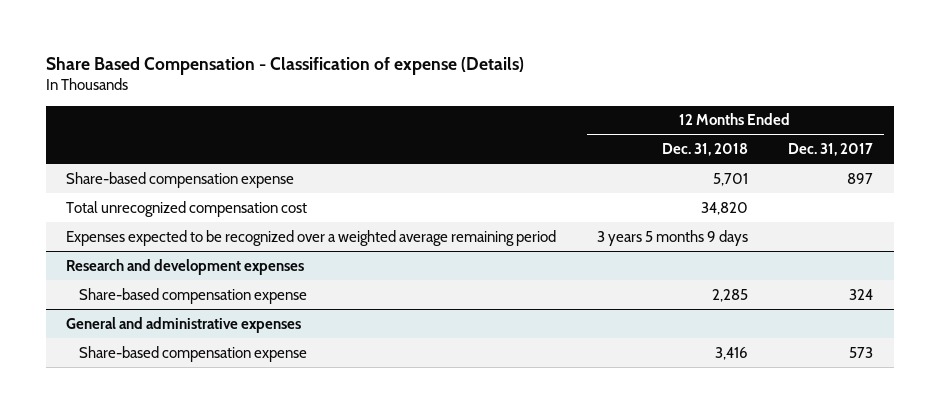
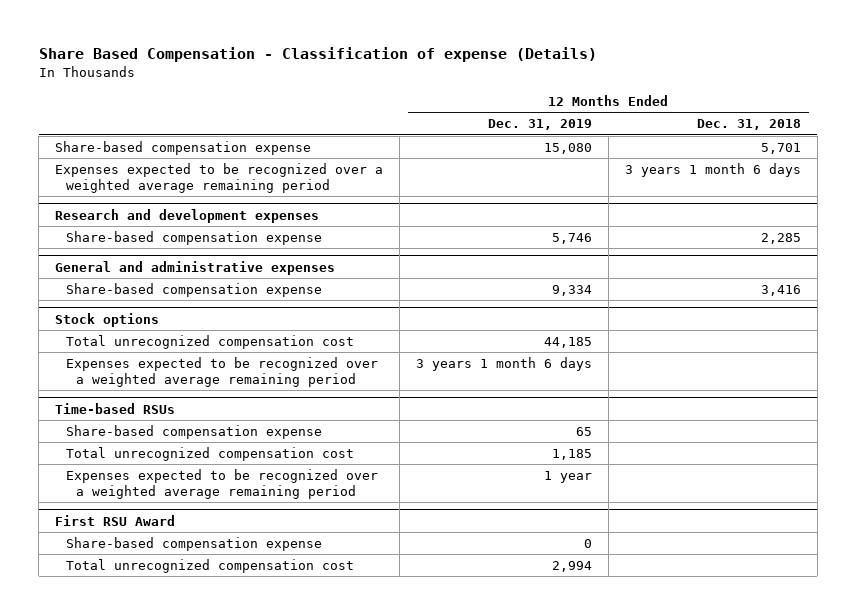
[788,143,874,157] Dec. 31, 2017 -> none
none -> [488,119,593,131] Dec. 31, 2019
[66,200,308,217] Total unrecognized compensation cost -> none
[596,229,748,246] 3 years 5 months 9 days -> [624,162,801,177] 3 years 1 month 6 days
none -> [55,312,160,327] Stock options
none -> [65,334,354,349] Total unrecognized compensation cost
none -> [65,356,378,387] Expenses expected to be recognized over a weighted average remaining period
none -> [55,402,176,414] Time-based RSUs
none -> [65,424,322,439] Share-based compensation expense
none -> [65,446,354,461] Total unrecognized compensation cost
none -> [65,468,378,499] Expenses expected to be recognized over a weighted average remaining period
none -> [55,514,176,526] First RSU Award
none -> [65,536,322,551] Share-based compensation expense
none -> [65,558,354,573] Total unrecognized compensation cost

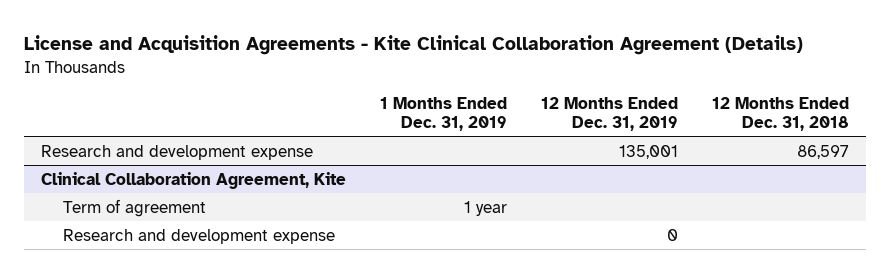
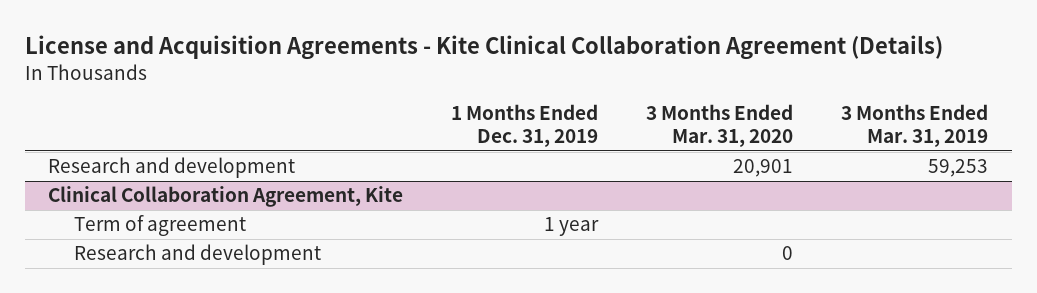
[540,96,678,132] 12 Months Ended Dec. 31, 2019 -> none
[711,96,849,132] 12 Months Ended Dec. 31, 2018 -> none
none -> [646,104,794,147] 3 Months Ended Mar. 31, 2020
none -> [841,104,989,147] 3 Months Ended Mar. 31, 2019
[41,144,314,160] Research and development expense -> [48,157,296,179] Research and development
[62,228,335,244] Research and development expense -> [74,244,322,266] Research and development

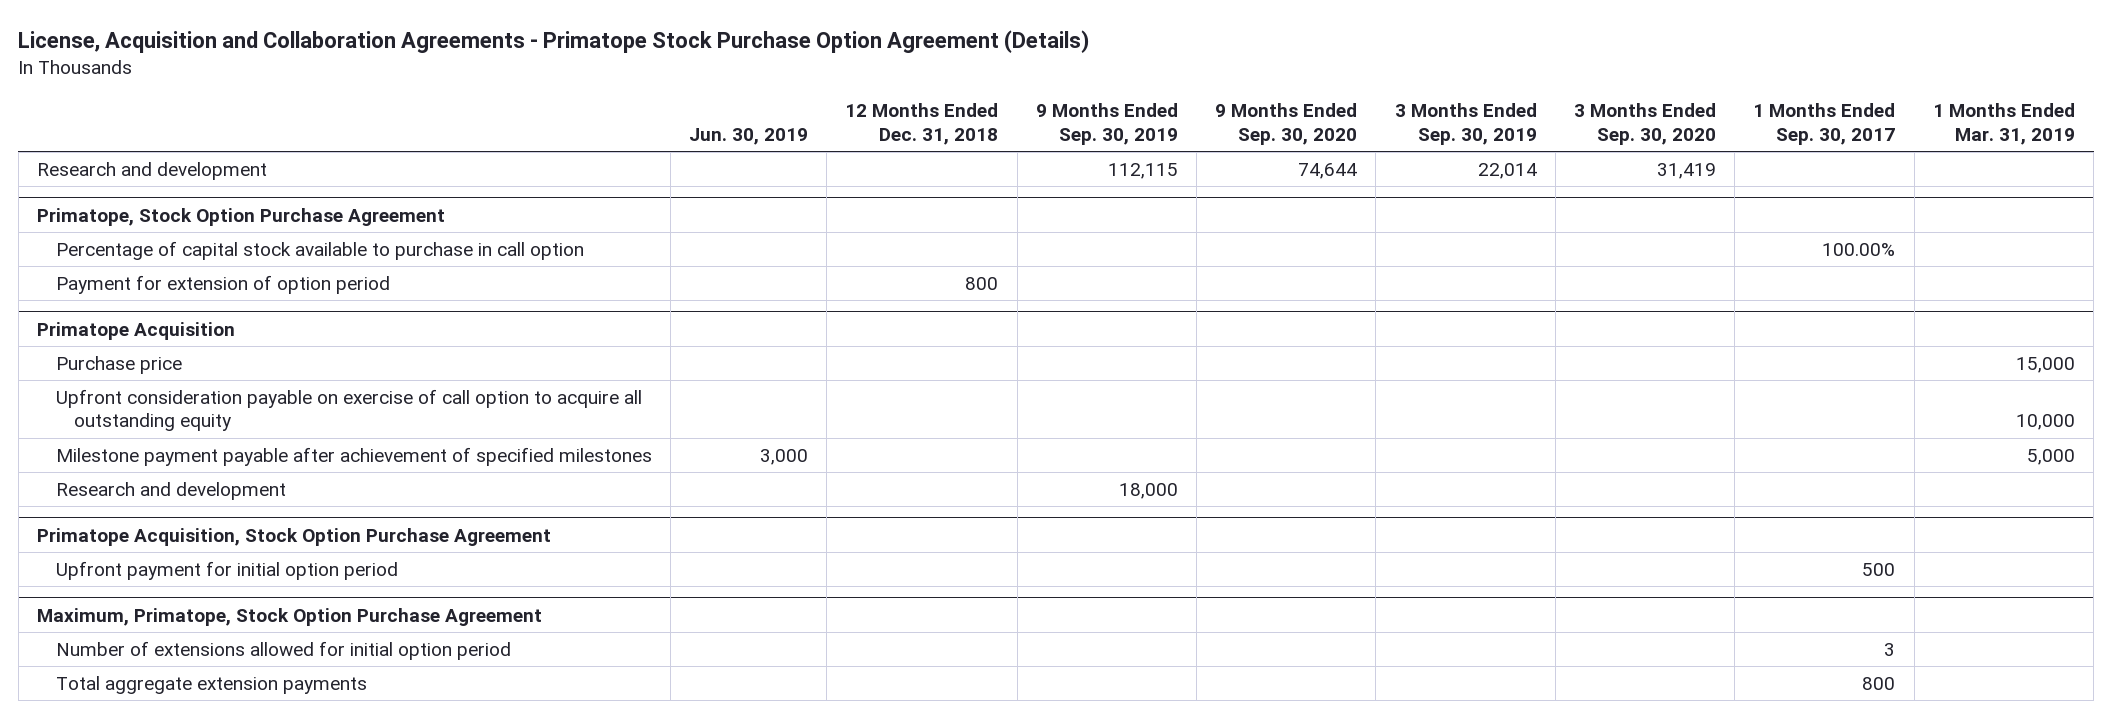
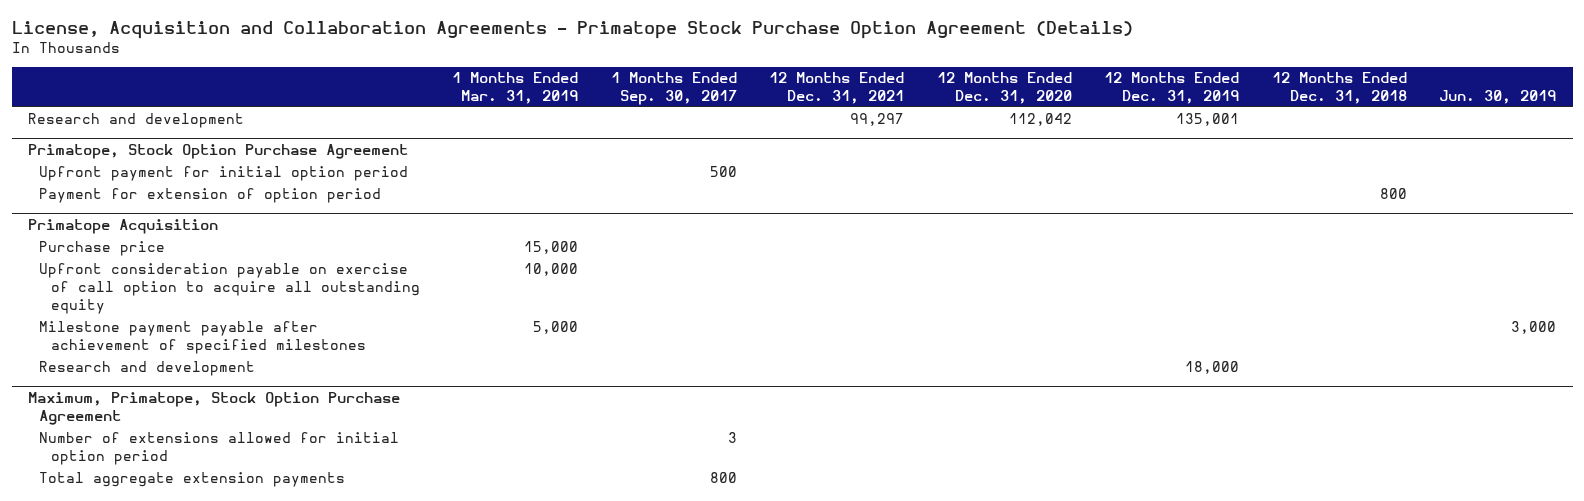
[1035,103,1178,145] 9 Months Ended Sep. 30, 2019 -> none
[1215,103,1358,145] 9 Months Ended Sep. 30, 2020 -> none
[1394,103,1537,145] 3 Months Ended Sep. 30, 2019 -> none
[1574,103,1717,145] 3 Months Ended Sep. 30, 2020 -> none
none -> [769,72,905,105] 12 Months Ended Dec. 31, 2021
none -> [936,72,1072,105] 12 Months Ended Dec. 31, 2020
none -> [1104,72,1240,105] 12 Months Ended Dec. 31, 2019
[55,241,584,261] Percentage of capital stock available to purchase in call option -> none
none -> [39,166,409,182] Upfront payment for initial option period
[37,527,552,546] Primatope Acquisition, Stock Option Purchase Agreement -> none
[55,561,398,581] Upfront payment for initial option period -> none

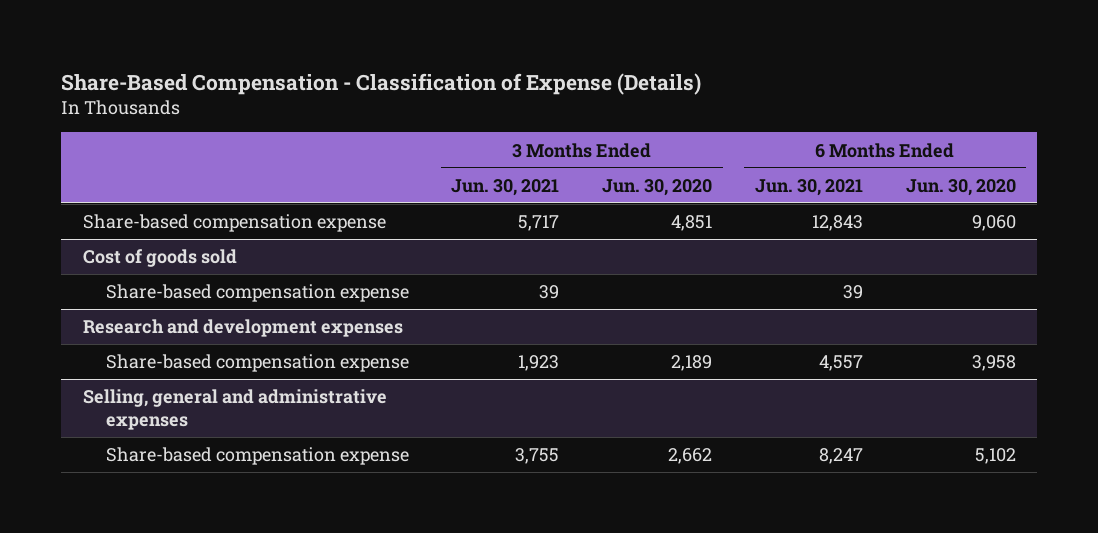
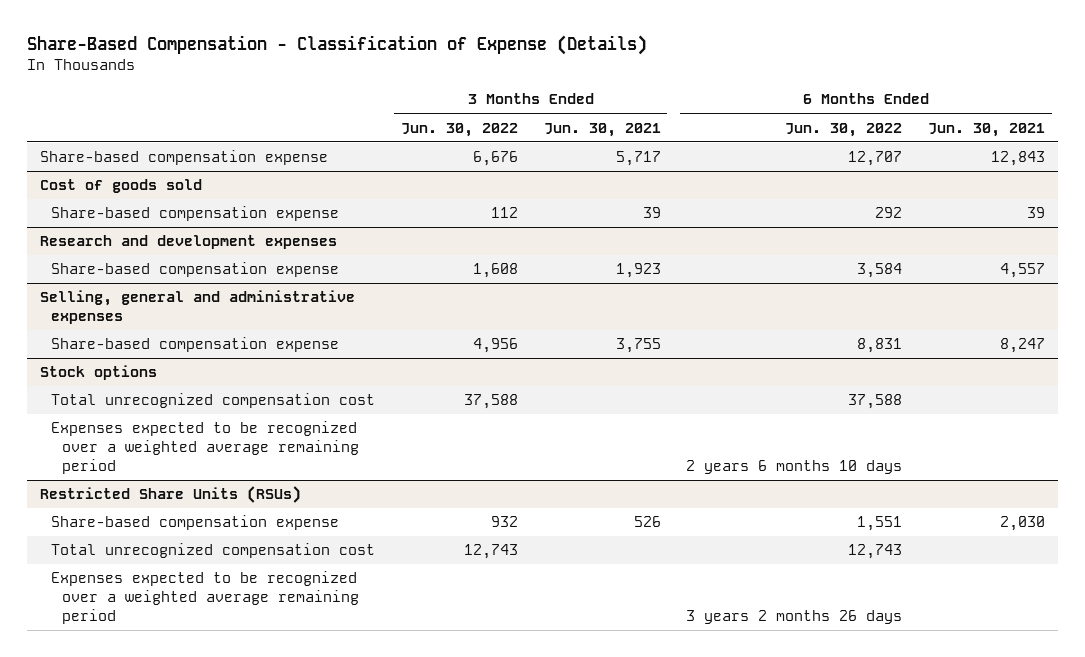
[602,178,713,196] Jun. 30, 2020 -> none
[905,178,1016,196] Jun. 30, 2020 -> none
none -> [400,122,518,137] Jun. 30, 2022
none -> [785,122,903,137] Jun. 30, 2022
none -> [40,365,158,381] Stock options
none -> [51,393,376,409] Total unrecognized compensation cost
none -> [51,421,360,474] Expenses expected to be recognized over a weighted average remaining period
none -> [40,486,302,504] Restricted Share Units (RSUs)
none -> [51,515,340,531] Share-based compensation expense
none -> [51,543,376,559] Total unrecognized compensation cost
none -> [51,571,360,624] Expenses expected to be recognized over a weighted average remaining period

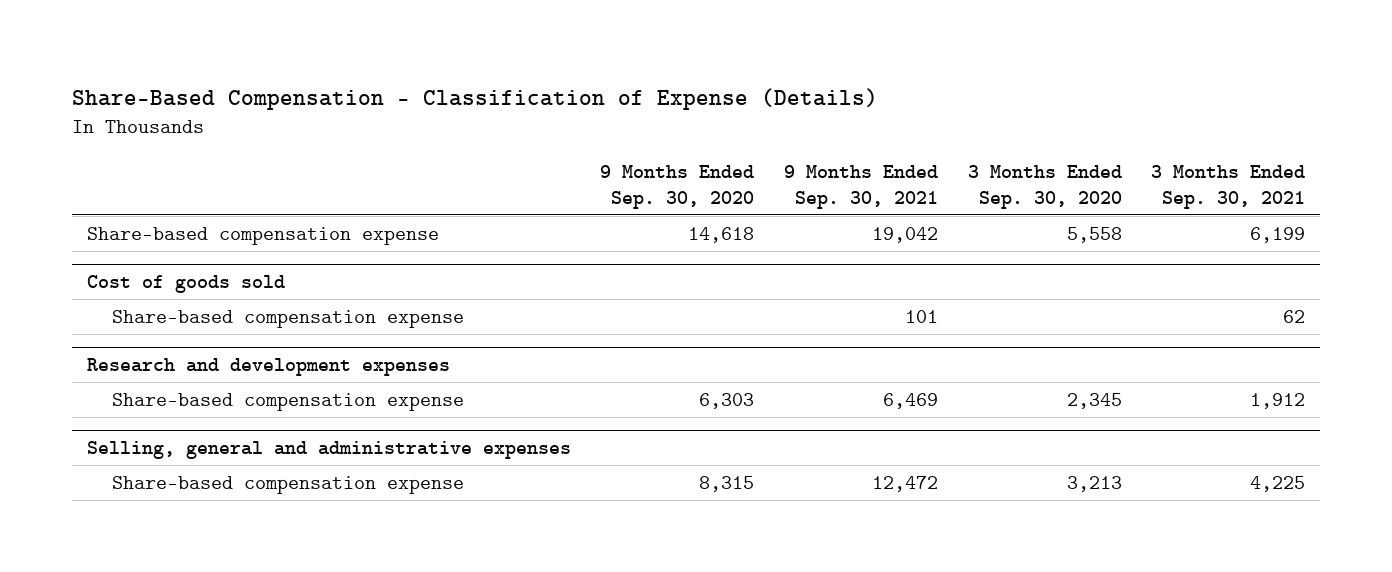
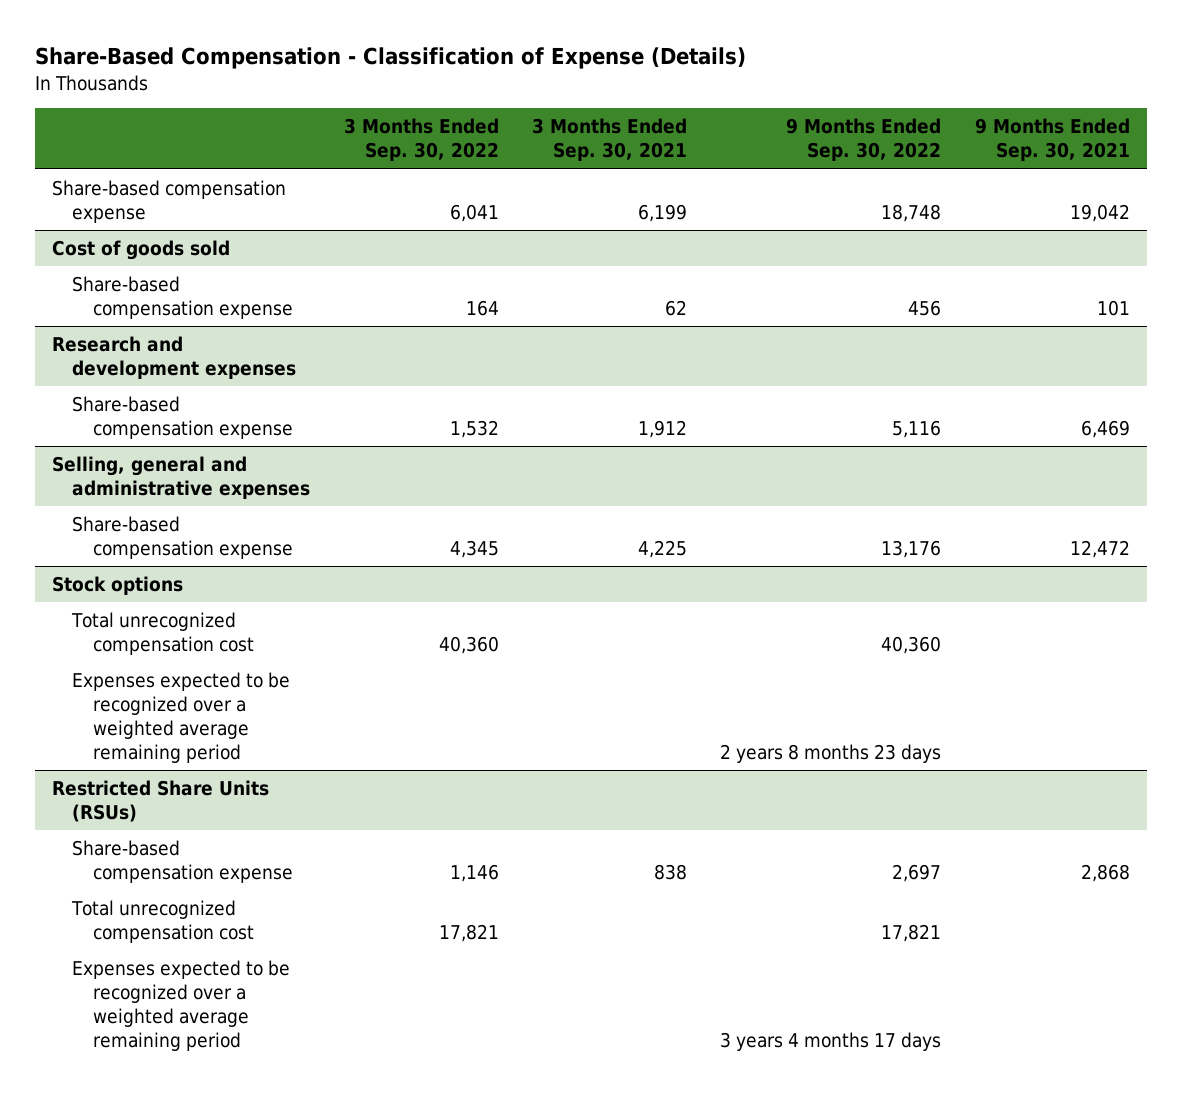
[600,164,755,209] 9 Months Ended Sep. 30, 2020 -> none
[967,164,1122,209] 3 Months Ended Sep. 30, 2020 -> none
none -> [343,118,499,162] 3 Months Ended Sep. 30, 2022
none -> [786,118,942,162] 9 Months Ended Sep. 30, 2022
none -> [52,576,184,596] Stock options
none -> [71,612,254,655] Total unrecognized compensation cost
none -> [72,672,291,763] Expenses expected to be recognized over a weighted average remaining period
none -> [52,780,270,822] Restricted Share Units (RSUs)
none -> [72,840,293,883] Share-based compensation expense
none -> [71,900,254,943] Total unrecognized compensation cost
none -> [72,960,291,1051] Expenses expected to be recognized over a weighted average remaining period

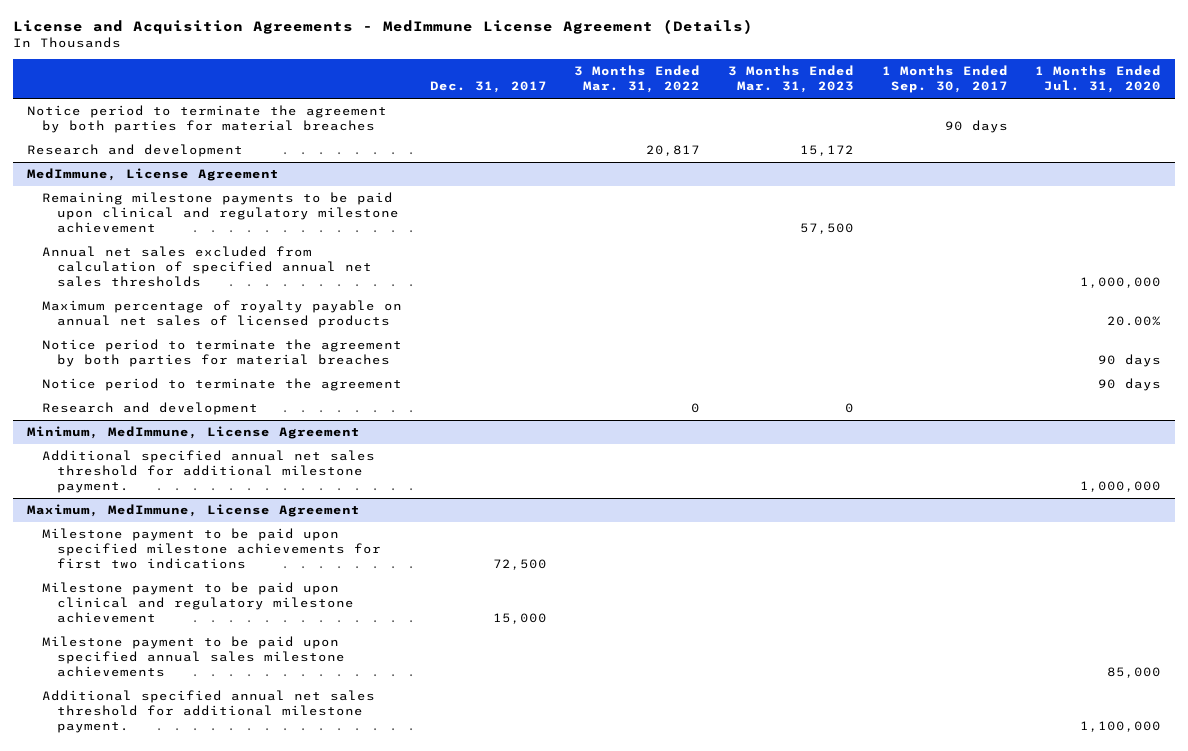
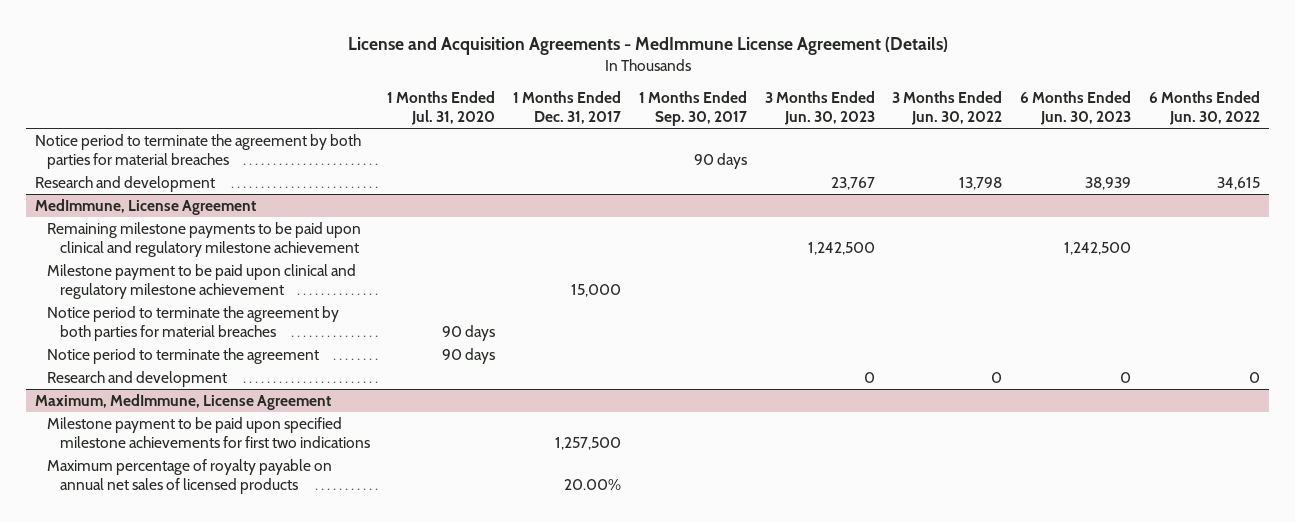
[429,81,547,94] Dec. 31, 2017 -> none
[574,65,701,94] 3 Months Ended Mar. 31, 2022 -> none
[727,65,854,94] 3 Months Ended Mar. 31, 2023 -> none
none -> [513,90,622,124] 1 Months Ended Dec. 31, 2017
none -> [764,90,875,125] 3 Months Ended Jun. 30, 2023
none -> [892,90,1003,125] 3 Months Ended Jun. 30, 2022
none -> [1020,90,1132,125] 6 Months Ended Jun. 30, 2023
none -> [1149,90,1261,125] 6 Months Ended Jun. 30, 2022
[41,246,372,288] Annual net sales excluded from calculation of specified annual net sales thresholds -> none
[41,300,402,329] Maximum percentage of royalty payable on annual net sales of licensed products -> none
none -> [47,263,357,299] Milestone payment to be paid upon clinical and regulatory milestone achievement
[26,426,360,440] Minimum, MedImmune, License Agreement -> none
[41,450,375,494] Additional specified annual net sales threshold for additional milestone payment. -> none
[41,582,354,624] Milestone payment to be paid upon clinical and regulatory milestone achievement -> none
[41,636,345,678] Milestone payment to be paid upon specified annual sales milestone achievements -> none
[41,690,375,734] Additional specified annual net sales threshold for additional milestone payment. -> none
none -> [47,458,333,494] Maximum percentage of royalty payable on annual net sales of licensed products

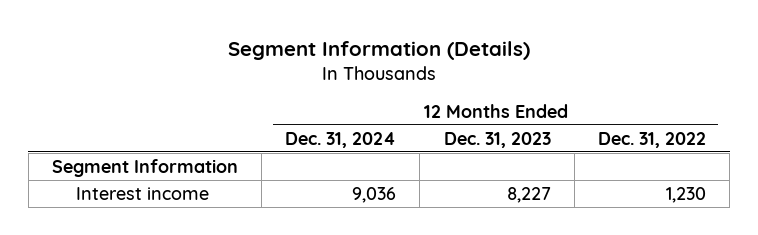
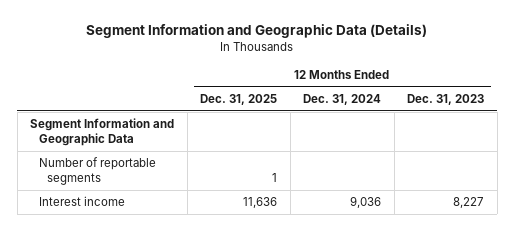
[227,40,530,60] Segment Information (Details) -> [86,24,428,39] Segment Information and Geographic Data (Details)
[598,131,707,148] Dec. 31, 2022 -> none
none -> [200,94,278,106] Dec. 31, 2025
[51,158,238,177] Segment Information -> [30,118,175,147] Segment Information and Geographic Data
none -> [38,157,156,186] Number of reportable segments

